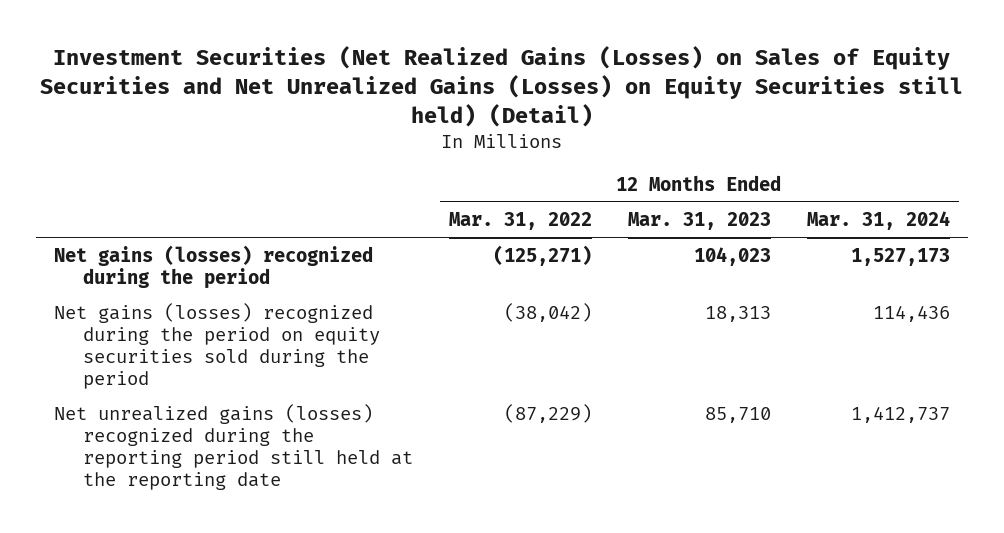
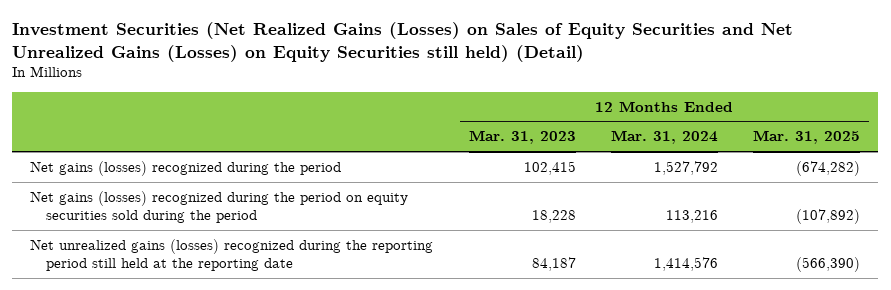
[448,212,592,231] Mar. 31, 2022 -> none
none -> [753,130,861,145] Mar. 31, 2025
[693,247,771,267] 104,023 -> [523,160,576,175] 102,415
[851,248,951,267] 1,527,173 -> [653,160,718,175] 1,527,792
[704,306,771,323] 18,313 -> [531,209,576,223] 18,228
[873,305,951,323] 114,436 -> [665,209,718,223] 113,216
[704,407,771,424] 85,710 -> [531,256,576,271] 84,187
[851,406,951,424] 1,412,737 -> [653,256,718,271] 1,414,576

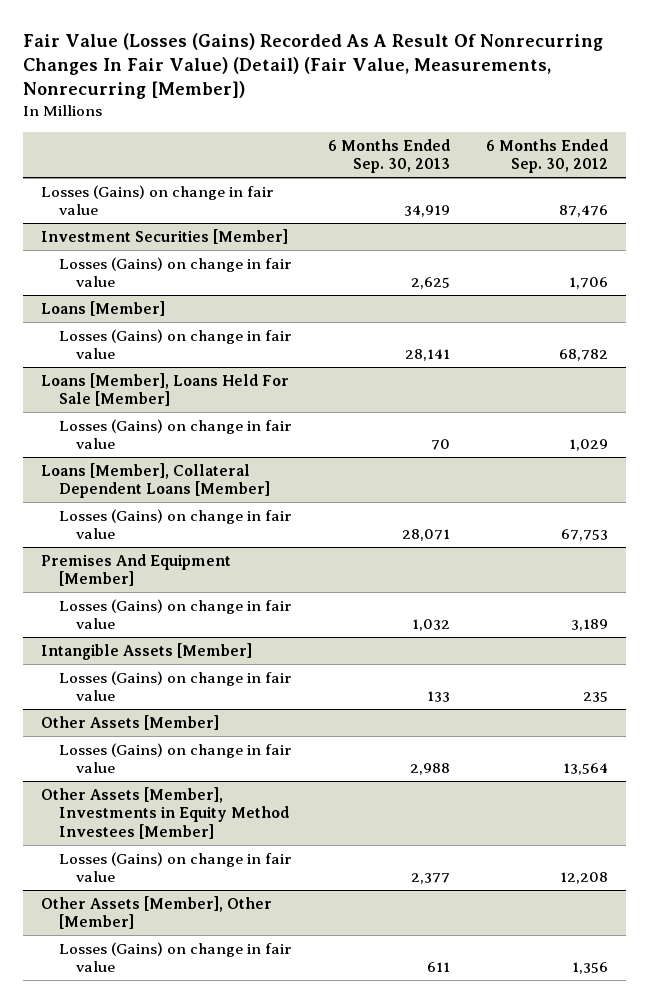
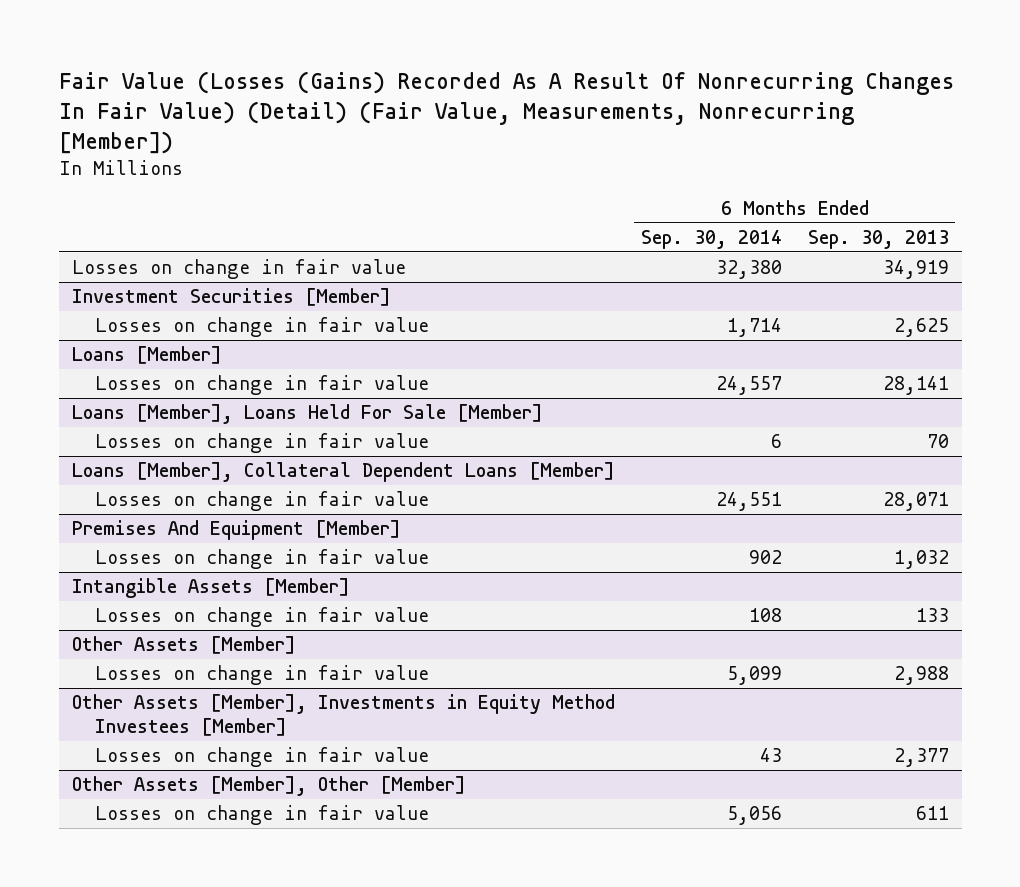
[485,138,608,174] 6 Months Ended Sep. 30, 2012 -> none
none -> [640,230,782,250] Sep. 30, 2014
[40,184,274,216] Losses (Gains) on change in fair value -> [71,259,406,280] Losses on change in fair value
[58,256,292,288] Losses (Gains) on change in fair value -> [95,317,430,338] Losses on change in fair value
[58,328,292,360] Losses (Gains) on change in fair value -> [95,375,430,396] Losses on change in fair value
[58,418,292,450] Losses (Gains) on change in fair value -> [95,433,430,454] Losses on change in fair value
[58,508,292,540] Losses (Gains) on change in fair value -> [95,491,430,512] Losses on change in fair value
[58,598,292,630] Losses (Gains) on change in fair value -> [95,549,430,570] Losses on change in fair value
[58,670,292,702] Losses (Gains) on change in fair value -> [95,607,430,628] Losses on change in fair value
[58,742,292,774] Losses (Gains) on change in fair value -> [95,665,430,686] Losses on change in fair value
[58,851,292,883] Losses (Gains) on change in fair value -> [95,747,430,768] Losses on change in fair value
[58,941,292,973] Losses (Gains) on change in fair value -> [95,805,430,826] Losses on change in fair value

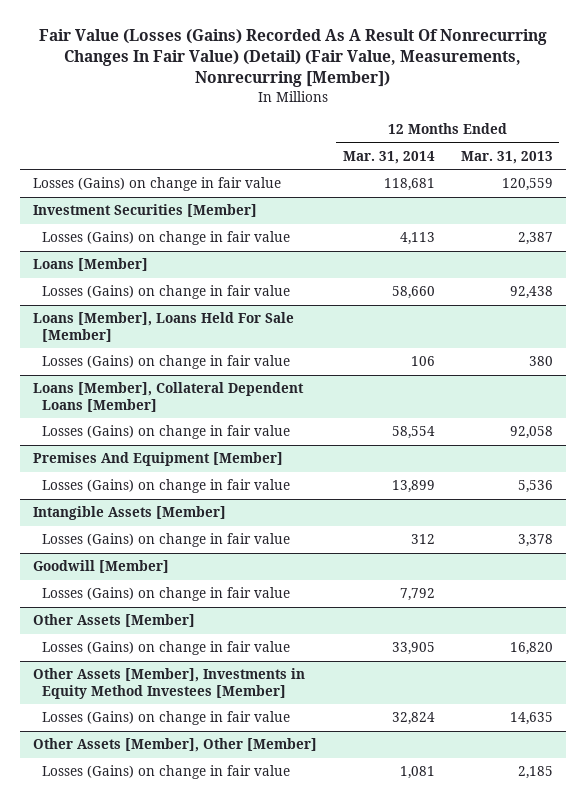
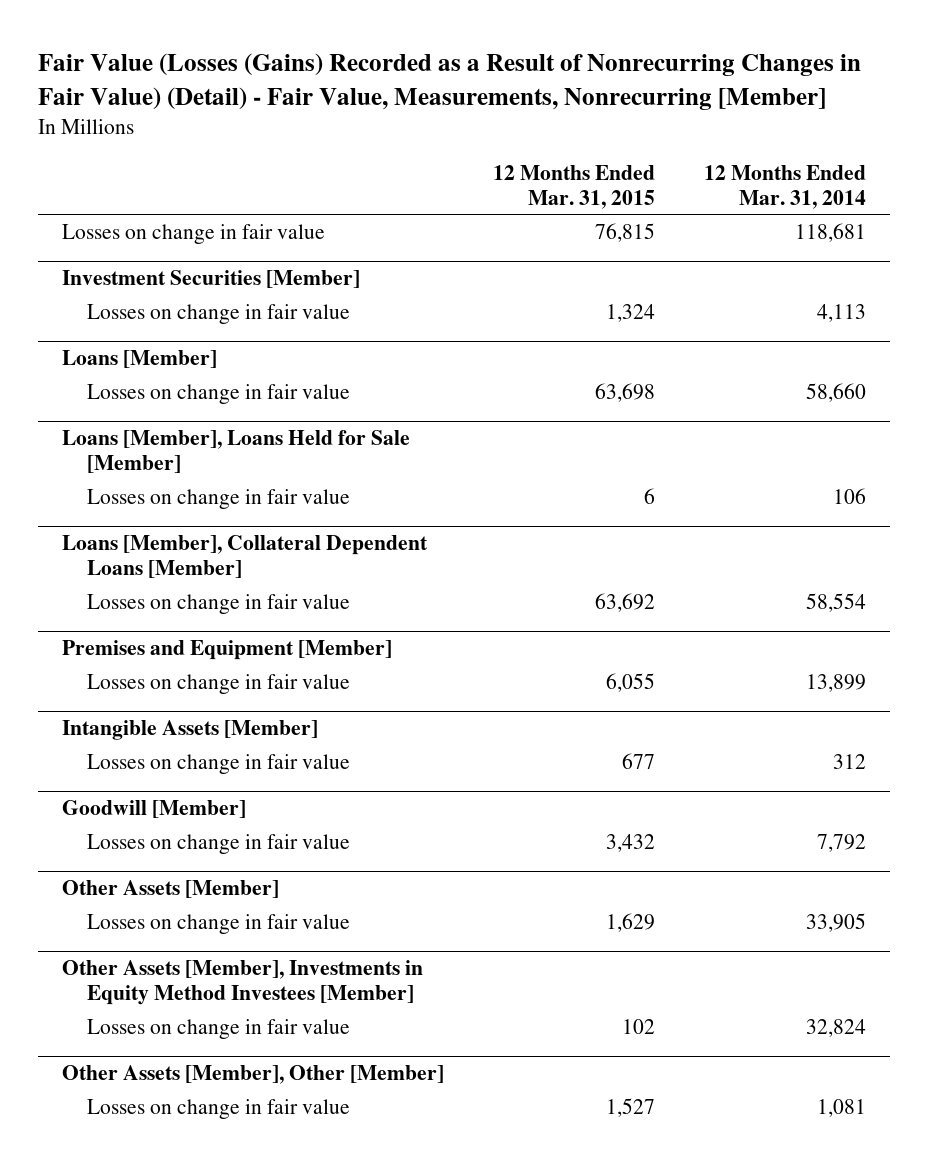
[38,28,547,88] Fair Value (Losses (Gains) Recorded As A Result Of Nonrecurring Changes In Fair Value) (Detail) (Fair Value, Measurements, Nonrecurring [Member]) -> [37,53,861,110] Fair Value (Losses (Gains) Recorded as a Result of Nonrecurring Changes in Fair Value) (Detail) - Fair Value, Measurements, Nonrecurring [Member]
[460,150,553,164] Mar. 31, 2013 -> none
none -> [492,164,655,209] 12 Months Ended Mar. 31, 2015
[32,177,281,192] Losses (Gains) on change in fair value -> [62,223,326,244] Losses on change in fair value
[42,231,291,246] Losses (Gains) on change in fair value -> [86,303,350,324] Losses on change in fair value
[42,285,291,300] Losses (Gains) on change in fair value -> [86,383,350,404] Losses on change in fair value
[32,312,294,342] Loans [Member], Loans Held For Sale [Member] -> [62,430,411,474] Loans [Member], Loans Held for Sale [Member]
[42,355,291,370] Losses (Gains) on change in fair value -> [86,488,350,509] Losses on change in fair value
[42,425,291,440] Losses (Gains) on change in fair value -> [86,593,350,614] Losses on change in fair value
[32,452,283,467] Premises And Equipment [Member] -> [62,640,393,661] Premises and Equipment [Member]
[42,479,291,494] Losses (Gains) on change in fair value -> [86,673,350,694] Losses on change in fair value
[42,533,291,548] Losses (Gains) on change in fair value -> [86,753,350,774] Losses on change in fair value
[42,587,291,602] Losses (Gains) on change in fair value -> [86,833,350,854] Losses on change in fair value
[42,641,291,656] Losses (Gains) on change in fair value -> [86,913,350,934] Losses on change in fair value
[42,711,291,726] Losses (Gains) on change in fair value -> [86,1018,350,1039] Losses on change in fair value
[42,765,291,780] Losses (Gains) on change in fair value -> [86,1098,350,1119] Losses on change in fair value

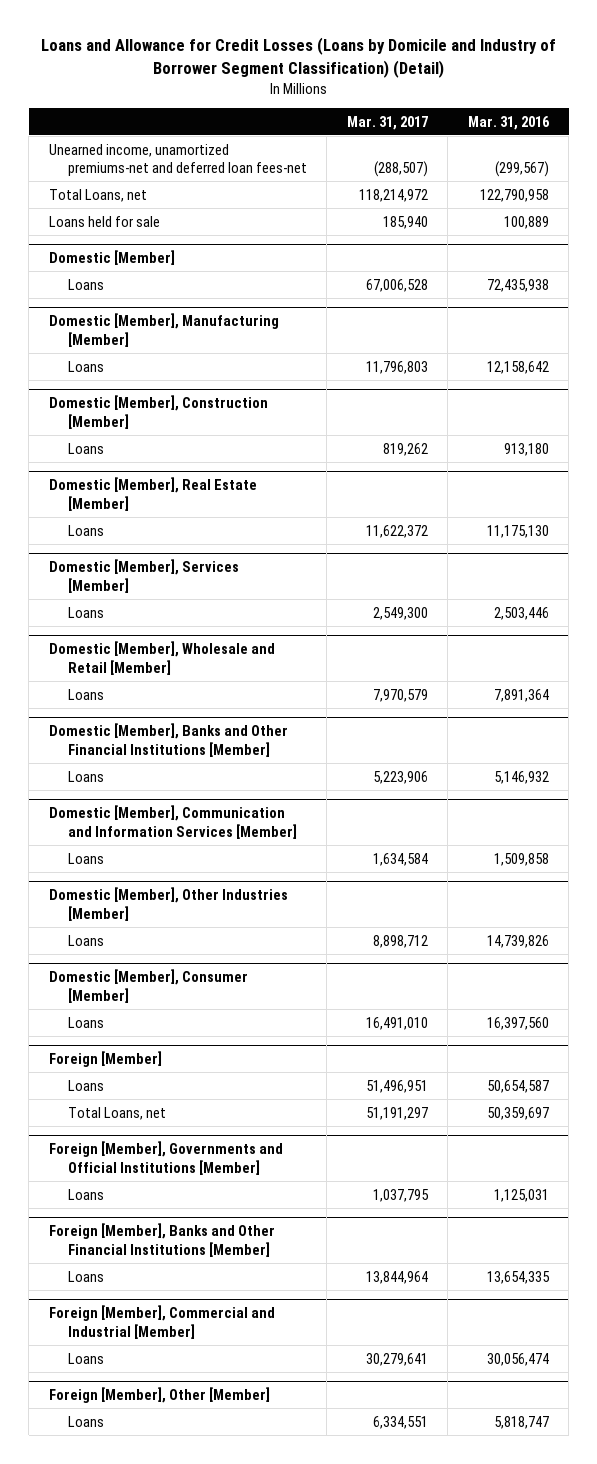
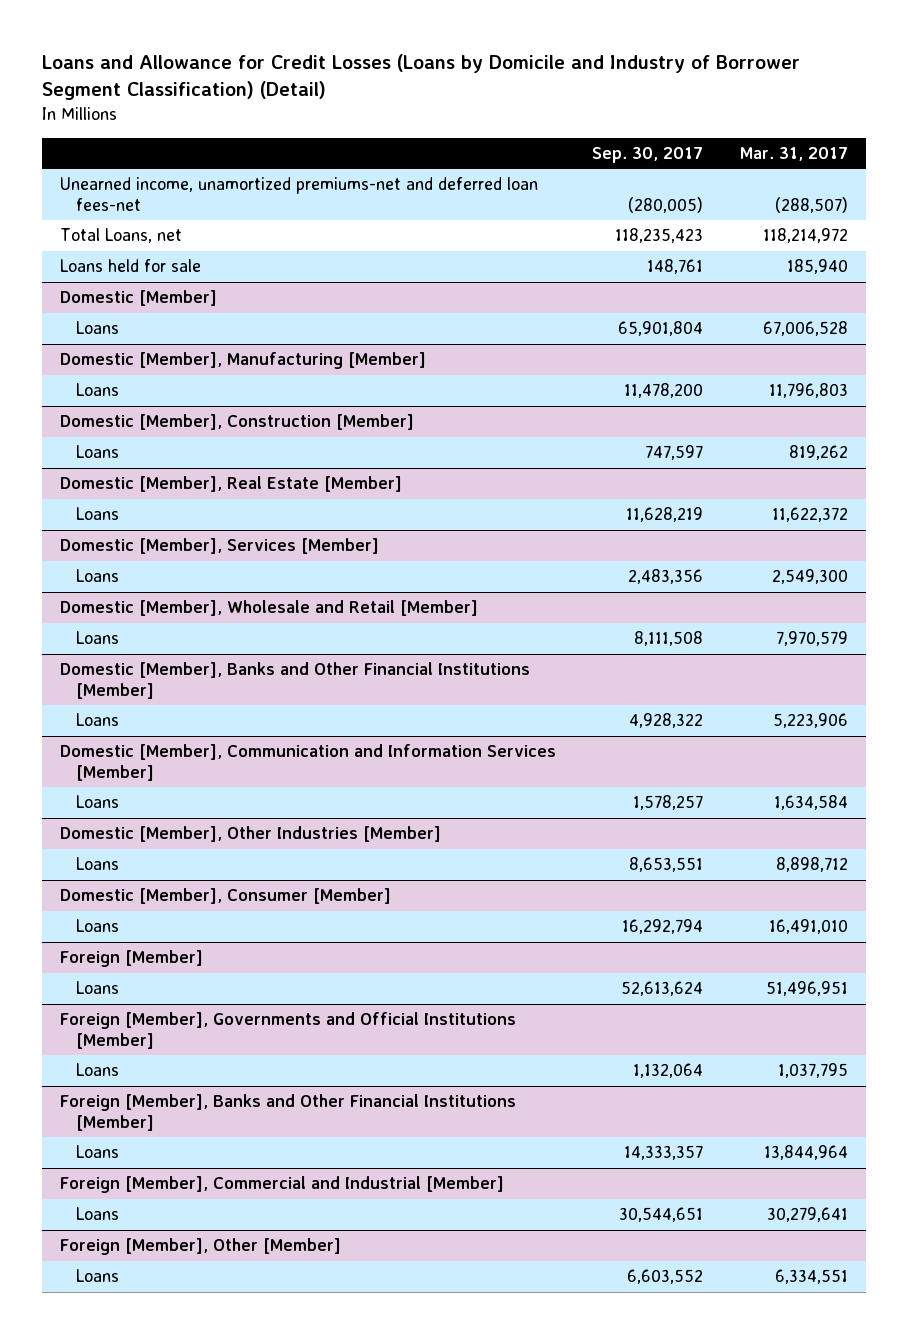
[467,115,550,130] Mar. 31, 2016 -> none
none -> [592,146,704,163] Sep. 30, 2017
[67,1106,166,1120] Total Loans, net -> none

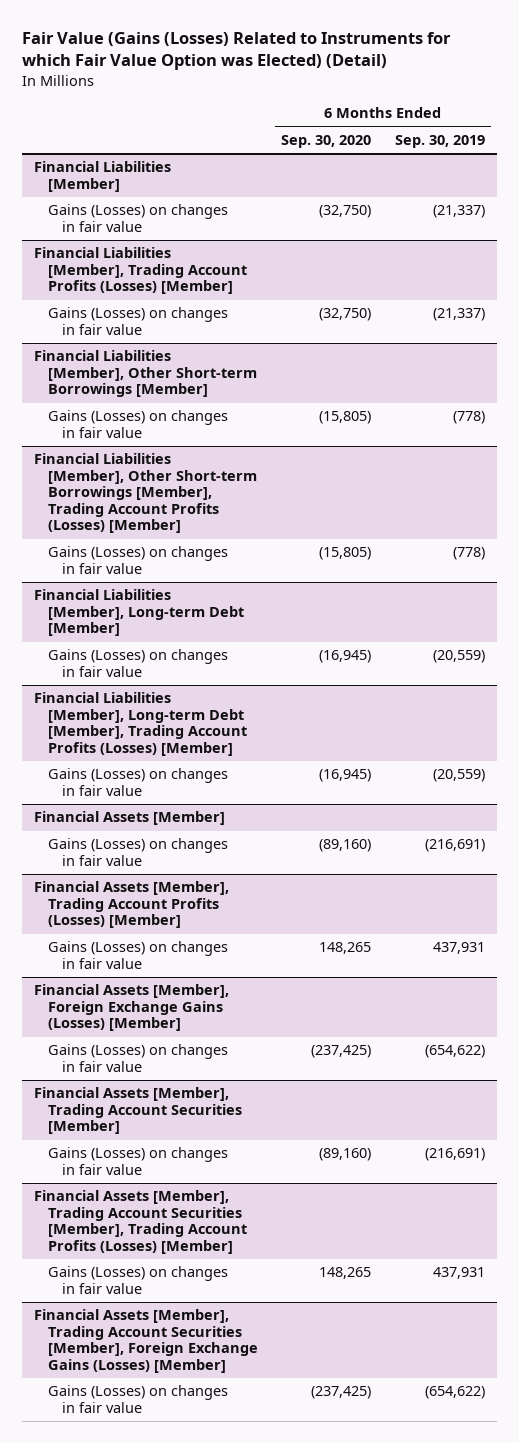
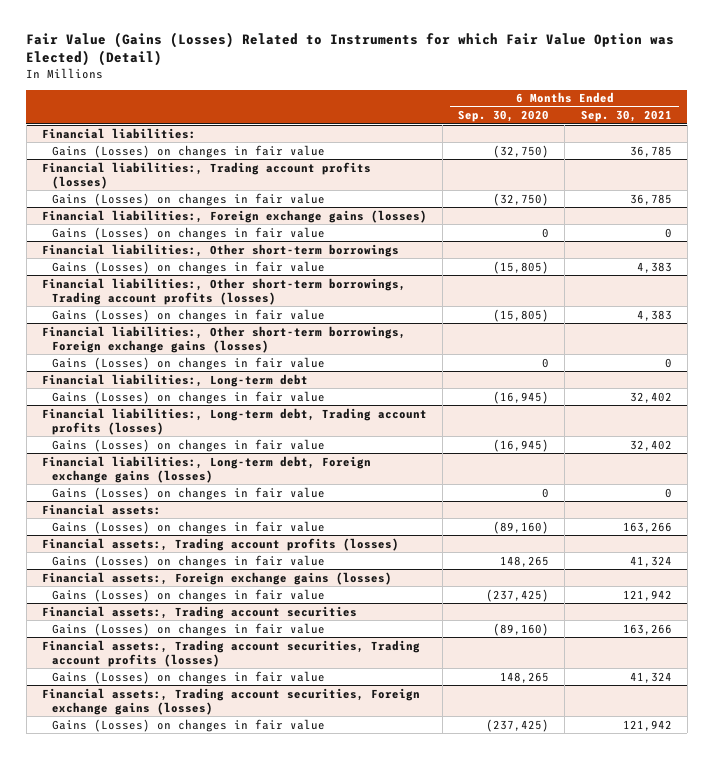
[394,135,485,149] Sep. 30, 2019 -> none
none -> [580,110,672,123] Sep. 30, 2021
[33,161,171,192] Financial Liabilities [Member] -> [41,127,196,139] Financial liabilities:
[33,247,247,295] Financial Liabilities [Member], Trading Account Profits (Losses) [Member] -> [41,161,371,189] Financial liabilities:, Trading account profits (losses)
none -> [41,209,427,223] Financial liabilities:, Foreign exchange gains (losses)
none -> [51,226,325,240] Gains (Losses) on changes in fair value
[33,350,257,398] Financial Liabilities [Member], Other Short-term Borrowings [Member] -> [41,243,399,257] Financial liabilities:, Other short-term borrowings
[33,453,257,534] Financial Liabilities [Member], Other Short-term Borrowings [Member], Trading Account Profits (Losses) [Member] -> [41,277,406,305] Financial liabilities:, Other short-term borrowings, Trading account profits (losses)
none -> [41,325,406,353] Financial liabilities:, Other short-term borrowings, Foreign exchange gains (losses)
none -> [51,356,325,370] Gains (Losses) on changes in fair value
[33,589,244,637] Financial Liabilities [Member], Long-term Debt [Member] -> [41,373,308,387] Financial liabilities:, Long-term debt
[33,692,247,756] Financial Liabilities [Member], Long-term Debt [Member], Trading Account Profits (Losses) [Member] -> [41,407,427,435] Financial liabilities:, Long-term debt, Trading account profits (losses)
none -> [41,455,371,483] Financial liabilities:, Long-term debt, Foreign exchange gains (losses)
none -> [51,486,325,500] Gains (Losses) on changes in fair value
[33,811,225,826] Financial Assets [Member] -> [41,503,161,515] Financial assets:
[33,881,229,929] Financial Assets [Member], Trading Account Profits (Losses) [Member] -> [41,537,399,551] Financial assets:, Trading account profits (losses)
[33,984,229,1032] Financial Assets [Member], Foreign Exchange Gains (Losses) [Member] -> [41,571,392,585] Financial assets:, Foreign exchange gains (losses)
[33,1087,242,1135] Financial Assets [Member], Trading Account Securities [Member] -> [41,605,357,619] Financial assets:, Trading account securities
[33,1190,247,1254] Financial Assets [Member], Trading Account Securities [Member], Trading Account Profits (Losses) [Member] -> [41,639,420,667] Financial assets:, Trading account securities, Trading account profits (losses)
[33,1309,258,1373] Financial Assets [Member], Trading Account Securities [Member], Foreign Exchange Gains (Losses) [Member] -> [41,687,420,715] Financial assets:, Trading account securities, Foreign exchange gains (losses)

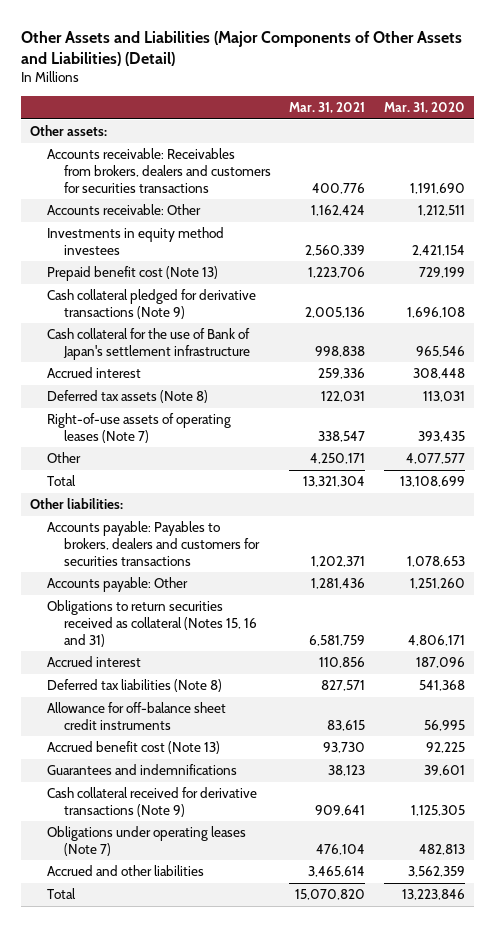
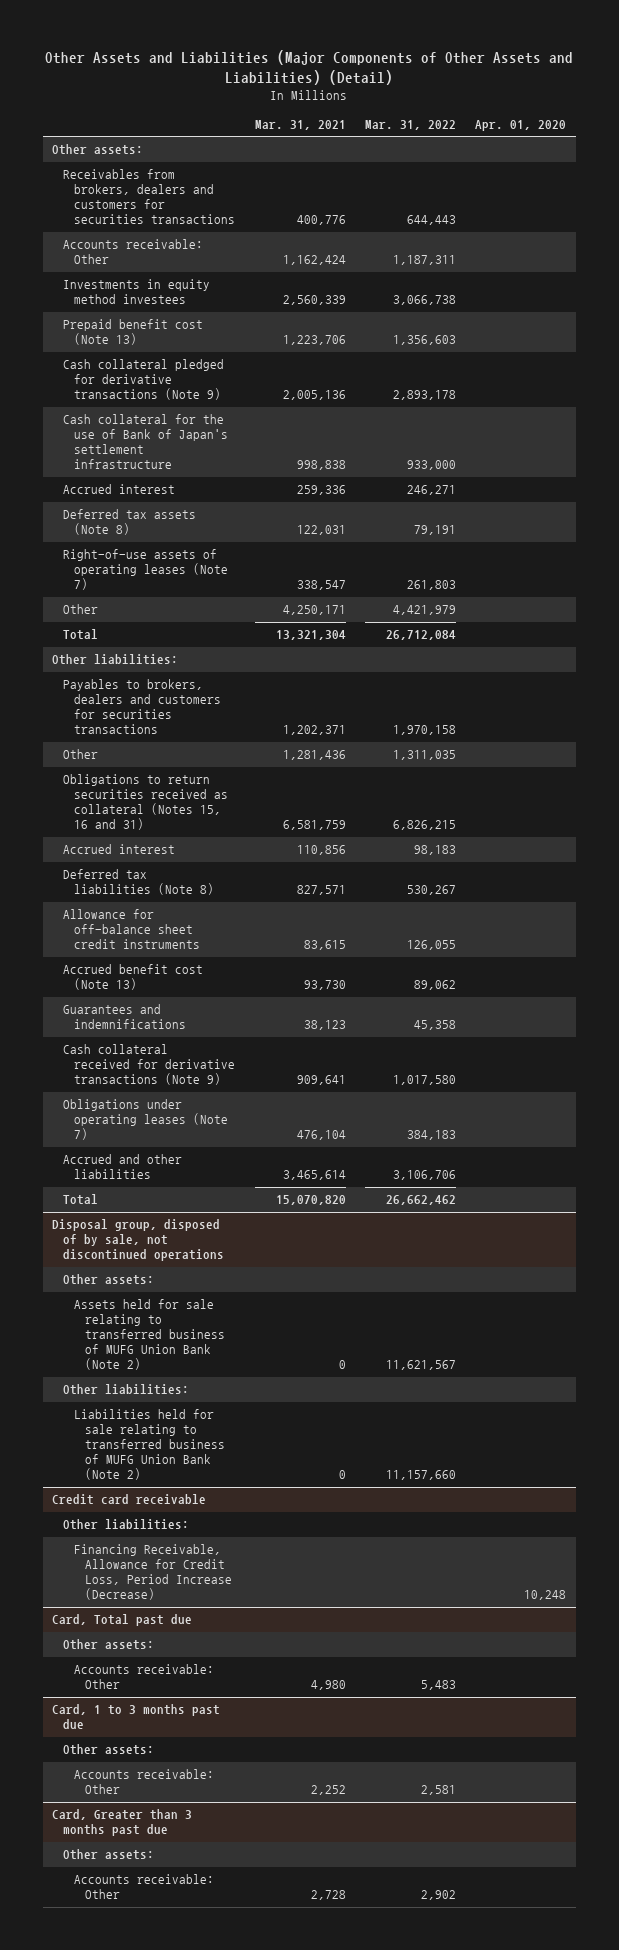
[383,102,465,114] Mar. 31, 2020 -> none
none -> [364,120,456,131] Mar. 31, 2022
none -> [475,120,567,132] Apr. 01, 2020
[47,148,272,193] Accounts receivable: Receivables from brokers, dealers and customers for securities transactions -> [63,169,236,225] Receivables from brokers, dealers and customers for securities transactions
[47,521,261,566] Accounts payable: Payables to brokers, dealers and customers for securities transactions -> [63,679,222,735] Payables to brokers, dealers and customers for securities transactions
[47,577,189,593] Accounts payable: Other -> [63,749,99,760] Other
none -> [52,1219,225,1262] Disposal group, disposed of by sale, not discontinued operations
none -> [63,1274,155,1286] Other assets:
none -> [74,1299,226,1371] Assets held for sale relating to transferred business of MUFG Union Bank (Note 2)
none -> [63,1384,190,1396] Other liabilities:
none -> [74,1409,226,1481] Liabilities held for sale relating to transferred business of MUFG Union Bank (Note 2)
none -> [52,1494,207,1506] Credit card receivable
none -> [63,1519,190,1531] Other liabilities:
none -> [74,1544,233,1601] Financing Receivable, Allowance for Credit Loss, Period Increase (Decrease)
none -> [52,1614,193,1627] Card, Total past due
none -> [63,1639,155,1651] Other assets:
none -> [74,1664,215,1690] Accounts receivable: Other
none -> [52,1704,221,1730] Card, 1 to 3 months past due
none -> [63,1744,155,1756] Other assets:
none -> [74,1769,215,1795] Accounts receivable: Other
none -> [52,1809,193,1837] Card, Greater than 3 months past due
none -> [63,1849,155,1861] Other assets:
none -> [74,1874,215,1900] Accounts receivable: Other

